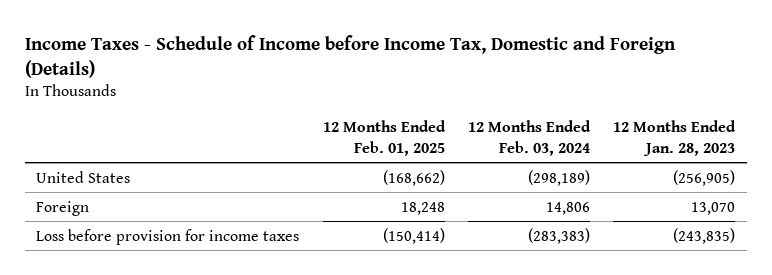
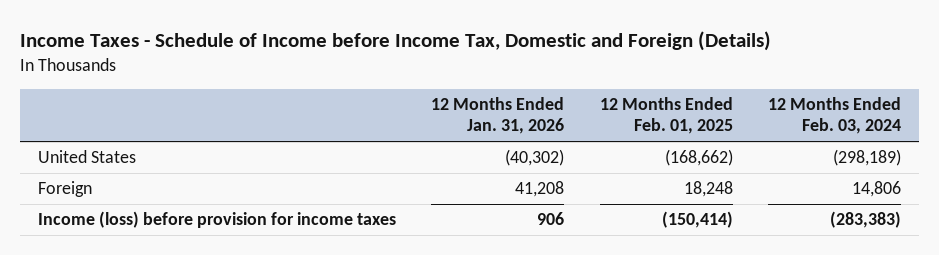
[613,120,737,156] 12 Months Ended Jan. 28, 2023 -> none
none -> [431,97,565,135] 12 Months Ended Jan. 31, 2026
[36,228,300,245] Loss before provision for income taxes -> [37,211,396,229] Income (loss) before provision for income taxes

